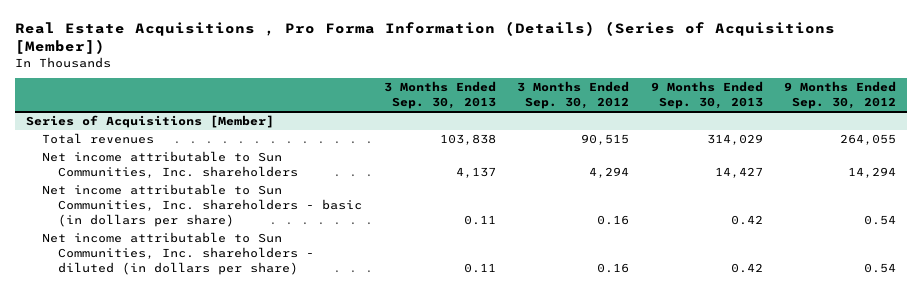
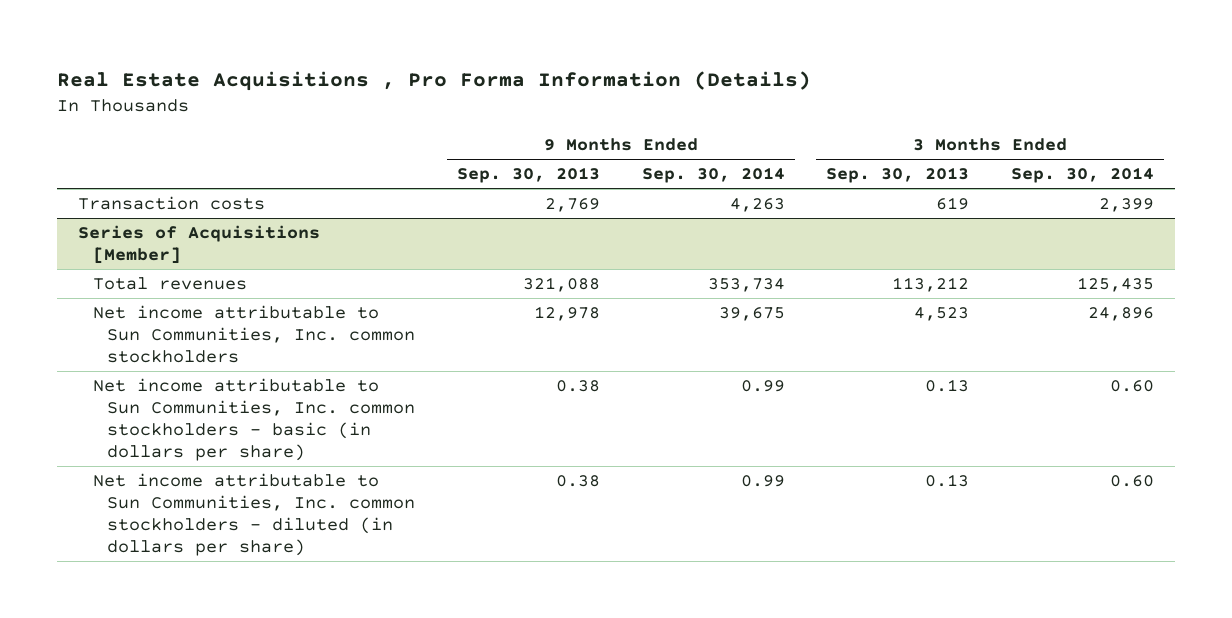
[14,20,835,54] Real Estate Acquisitions , Pro Forma Information (Details) (Series of Acquisitions [Member]) -> [56,71,811,92] Real Estate Acquisitions , Pro Forma Information (Details)
[517,81,630,110] 3 Months Ended Sep. 30, 2012 -> none
[784,81,897,110] 9 Months Ended Sep. 30, 2012 -> none
none -> [641,167,785,184] Sep. 30, 2014
none -> [1010,167,1154,184] Sep. 30, 2014
none -> [77,196,265,211] Transaction costs
[439,134,496,146] 103,838 -> [892,277,970,293] 113,212
[706,134,763,146] 314,029 -> [522,277,600,293] 321,088
[41,151,299,178] Net income attributable to Sun Communities, Inc. shareholders -> [92,305,416,363] Net income attributable to Sun Communities, Inc. common stockholders
[455,166,496,178] 4,137 -> [914,307,970,322] 4,523
[714,166,763,178] 14,427 -> [533,306,600,322] 12,978
[41,184,363,227] Net income attributable to Sun Communities, Inc. shareholders - basic (in dollars per share) -> [92,378,416,461] Net income attributable to Sun Communities, Inc. common stockholders - basic (in dollars per share)
[463,214,496,225] 0.11 -> [925,379,970,393] 0.13
[730,214,763,225] 0.42 -> [555,380,600,393] 0.38
[41,232,315,275] Net income attributable to Sun Communities, Inc. shareholders - diluted (in dollars per share) -> [92,473,416,556] Net income attributable to Sun Communities, Inc. common stockholders - diluted (in dollars per share)
[463,262,496,273] 0.11 -> [925,474,970,488] 0.13
[730,262,763,273] 0.42 -> [555,475,600,488] 0.38

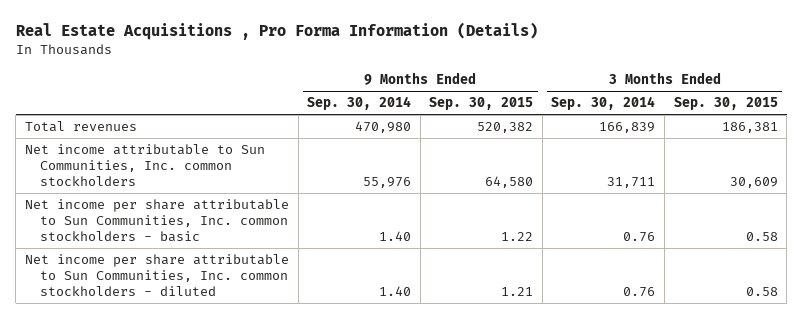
[456,167,600,184] Sep. 30, 2013 -> none
[826,167,970,184] Sep. 30, 2013 -> none
none -> [429,97,534,111] Sep. 30, 2015
none -> [673,97,778,111] Sep. 30, 2015
[77,196,265,211] Transaction costs -> none
[77,225,320,264] Series of Acquisitions [Member] -> none
[707,278,785,293] 353,734 -> [355,121,412,134] 470,980
[1076,277,1154,293] 125,435 -> [599,122,656,134] 166,839
[718,307,785,322] 39,675 -> [363,177,412,189] 55,976
[1087,307,1154,322] 24,896 -> [607,177,656,189] 31,711
[92,378,416,461] Net income attributable to Sun Communities, Inc. common stockholders - basic (in dollars per share) -> [24,199,289,243] Net income per share attributable to Sun Communities, Inc. common stockholders - basic
[740,380,785,393] 0.99 -> [379,231,412,242] 1.40
[1109,380,1154,393] 0.60 -> [623,232,656,243] 0.76
[92,473,416,556] Net income attributable to Sun Communities, Inc. common stockholders - diluted (in dollars per share) -> [24,254,289,297] Net income per share attributable to Sun Communities, Inc. common stockholders - diluted
[740,475,785,488] 0.99 -> [379,286,412,297] 1.40
[1109,475,1154,488] 0.60 -> [623,287,656,298] 0.76

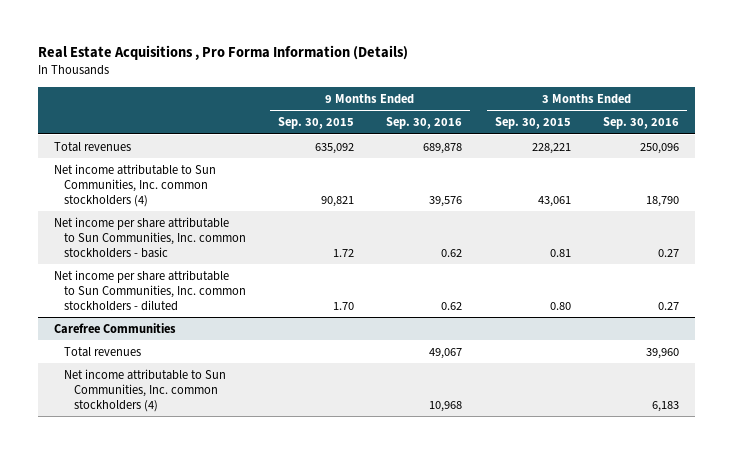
[307,96,412,111] Sep. 30, 2014 -> none
[551,96,656,111] Sep. 30, 2014 -> none
none -> [386,117,463,130] Sep. 30, 2016
none -> [602,117,679,130] Sep. 30, 2016
[477,122,534,134] 520,382 -> [315,142,355,154] 635,092
[721,122,778,134] 186,381 -> [531,142,571,154] 228,221
[24,144,265,187] Net income attributable to Sun Communities, Inc. common stockholders -> [53,163,216,207] Net income attributable to Sun Communities, Inc. common stockholders (4)
[485,176,534,189] 64,580 -> [321,195,355,207] 90,821
[729,177,778,189] 30,609 -> [537,195,571,207] 43,061
[501,232,534,242] 1.22 -> [333,248,355,257] 1.72
[745,232,778,242] 0.58 -> [549,248,571,257] 0.81
[501,287,534,297] 1.21 -> [333,301,355,310] 1.70
[745,287,778,297] 0.58 -> [549,301,571,310] 0.80
none -> [53,322,176,334] Carefree Communities
none -> [64,346,142,357] Total revenues
none -> [64,368,227,412] Net income attributable to Sun Communities, Inc. common stockholders (4)

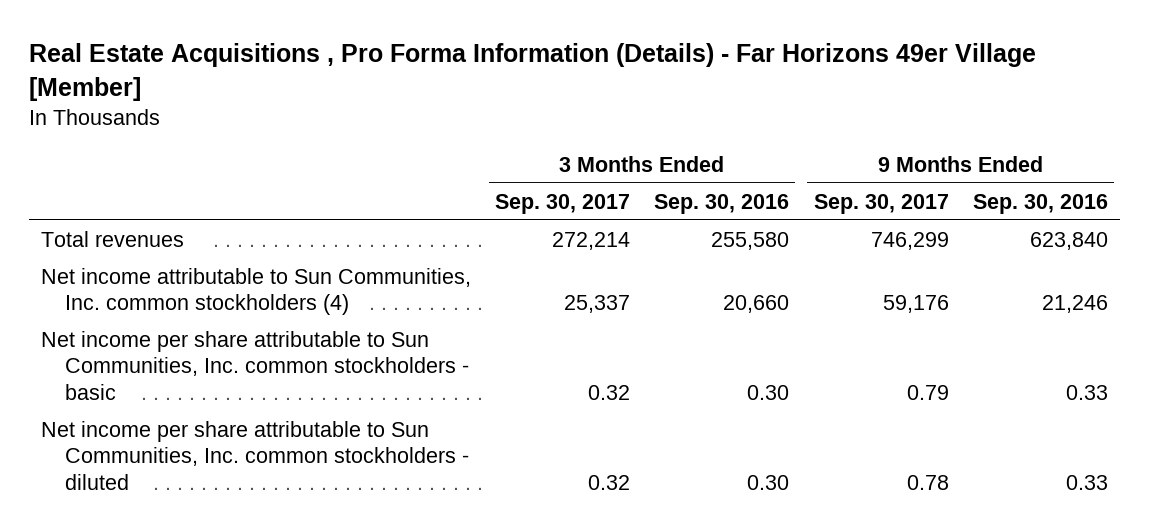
[37,45,408,61] Real Estate Acquisitions , Pro Forma Information (Details) -> [28,43,1036,101] Real Estate Acquisitions , Pro Forma Information (Details) - Far Horizons 49er Village [Member]
[278,117,355,130] Sep. 30, 2015 -> none
[494,117,571,130] Sep. 30, 2015 -> none
none -> [495,193,631,214] Sep. 30, 2017
none -> [813,193,949,214] Sep. 30, 2017
[53,322,176,334] Carefree Communities -> none
[64,346,142,357] Total revenues -> none
[64,368,227,412] Net income attributable to Sun Communities, Inc. common stockholders (4) -> none
[423,142,463,154] 689,878 -> [1029,231,1108,250] 623,840
[639,142,679,154] 250,096 -> [711,231,790,250] 255,580
[429,195,463,207] 39,576 -> [1041,295,1108,314] 21,246
[645,195,679,207] 18,790 -> [723,295,790,314] 20,660
[441,248,463,257] 0.62 -> [1065,385,1108,401] 0.33
[657,248,679,257] 0.27 -> [747,385,790,401] 0.30
[441,301,463,310] 0.62 -> [1065,475,1108,491] 0.33
[657,301,679,310] 0.27 -> [747,475,790,491] 0.30

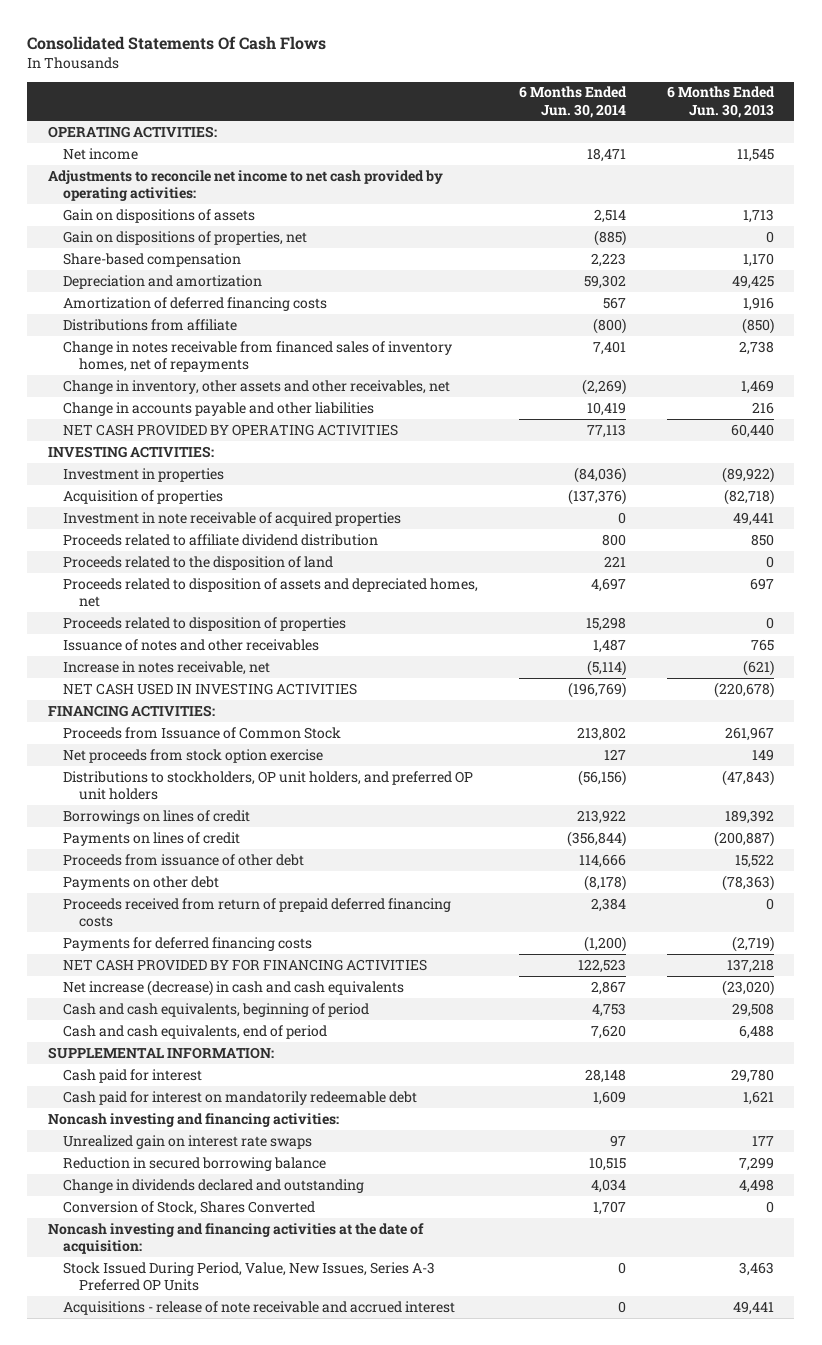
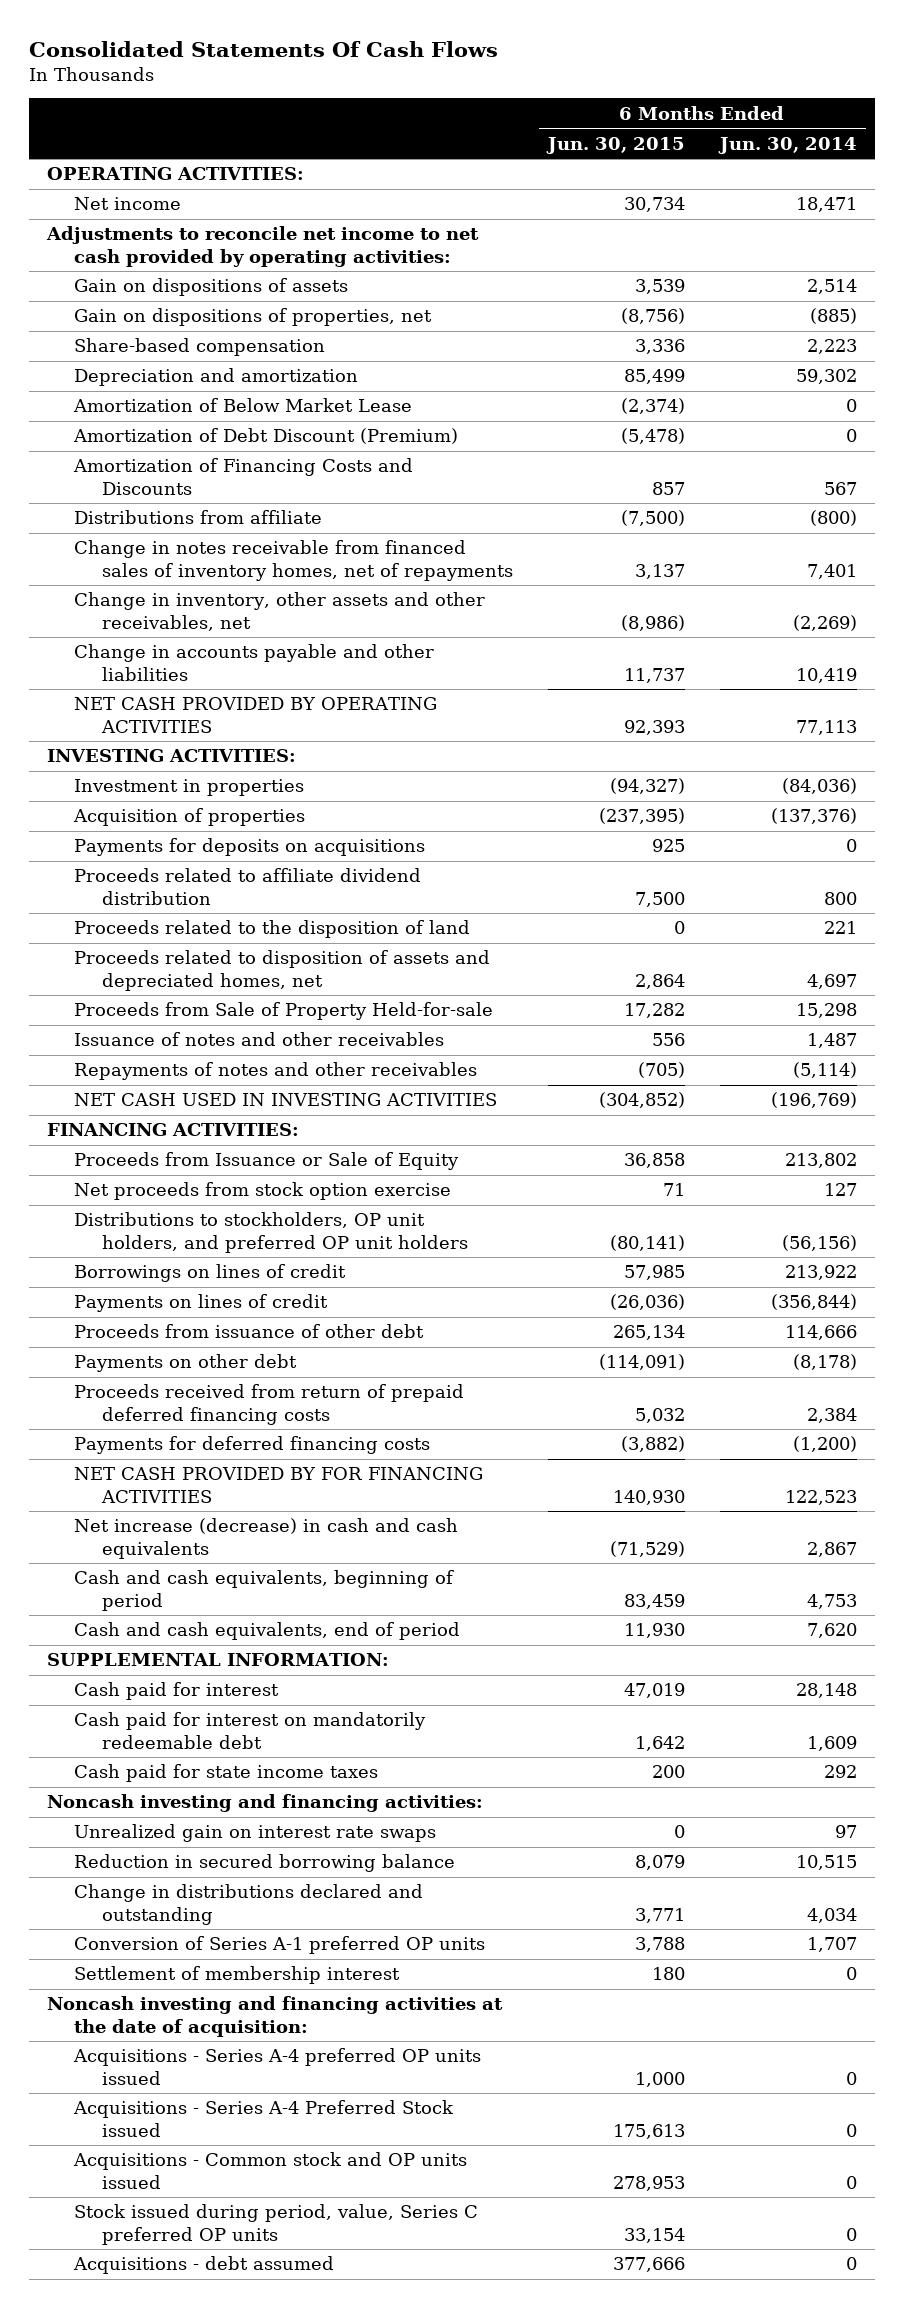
[666,86,775,118] 6 Months Ended Jun. 30, 2013 -> none
none -> [545,136,685,154] Jun. 30, 2015
none -> [73,398,413,413] Amortization of Below Market Lease
none -> [73,428,459,445] Amortization of Debt Discount (Premium)
[63,296,328,311] Amortization of deferred financing costs -> [73,458,414,495] Amortization of Financing Costs and Discounts
[63,511,402,526] Investment in note receivable of acquired properties -> none
none -> [74,838,426,857] Payments for deposits on acquisitions
[63,616,347,631] Proceeds related to disposition of properties -> [74,1002,494,1021] Proceeds from Sale of Property Held-for-sale
[63,660,271,675] Increase in notes receivable, net -> [74,1062,478,1081] Repayments of notes and other receivables
[63,726,342,739] Proceeds from Issuance of Common Stock -> [74,1152,460,1171] Proceeds from Issuance or Sale of Equity
none -> [74,1764,379,1783] Cash paid for state income taxes
[63,1178,365,1193] Change in dividends declared and outstanding -> [74,1884,424,1925] Change in distributions declared and outstanding
[63,1200,316,1215] Conversion of Stock, Shares Converted -> [74,1936,486,1955] Conversion of Series A-1 preferred OP units
none -> [74,1966,401,1985] Settlement of membership interest
[63,1300,456,1315] Acquisitions - release of note receivable and accrued interest -> none
none -> [73,2048,482,2085] Acquisitions - Series A-4 preferred OP units issued
none -> [73,2100,455,2137] Acquisitions - Series A-4 Preferred Stock issued
none -> [73,2152,468,2189] Acquisitions - Common stock and OP units issued
[63,1261,436,1292] Stock Issued During Period, Value, New Issues, Series A-3 Preferred OP Units -> [74,2204,479,2245] Stock issued during period, value, Series C preferred OP units
none -> [73,2256,335,2275] Acquisitions - debt assumed

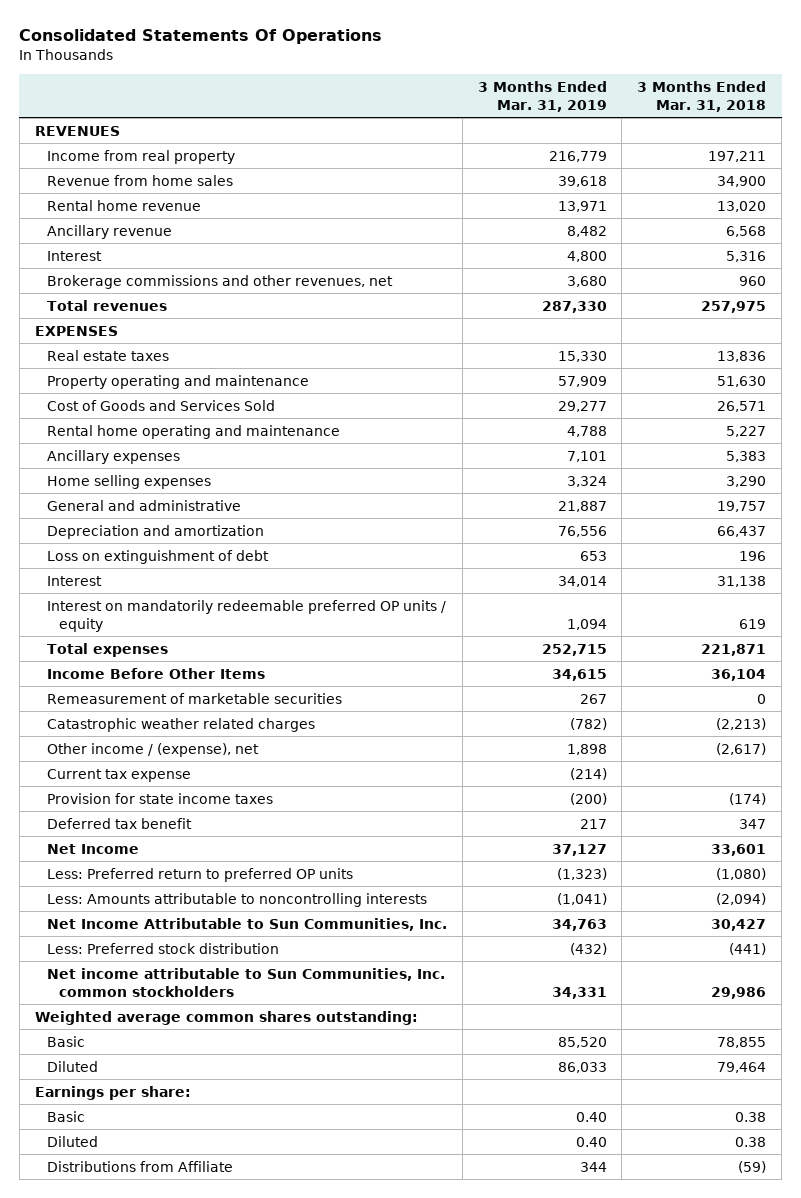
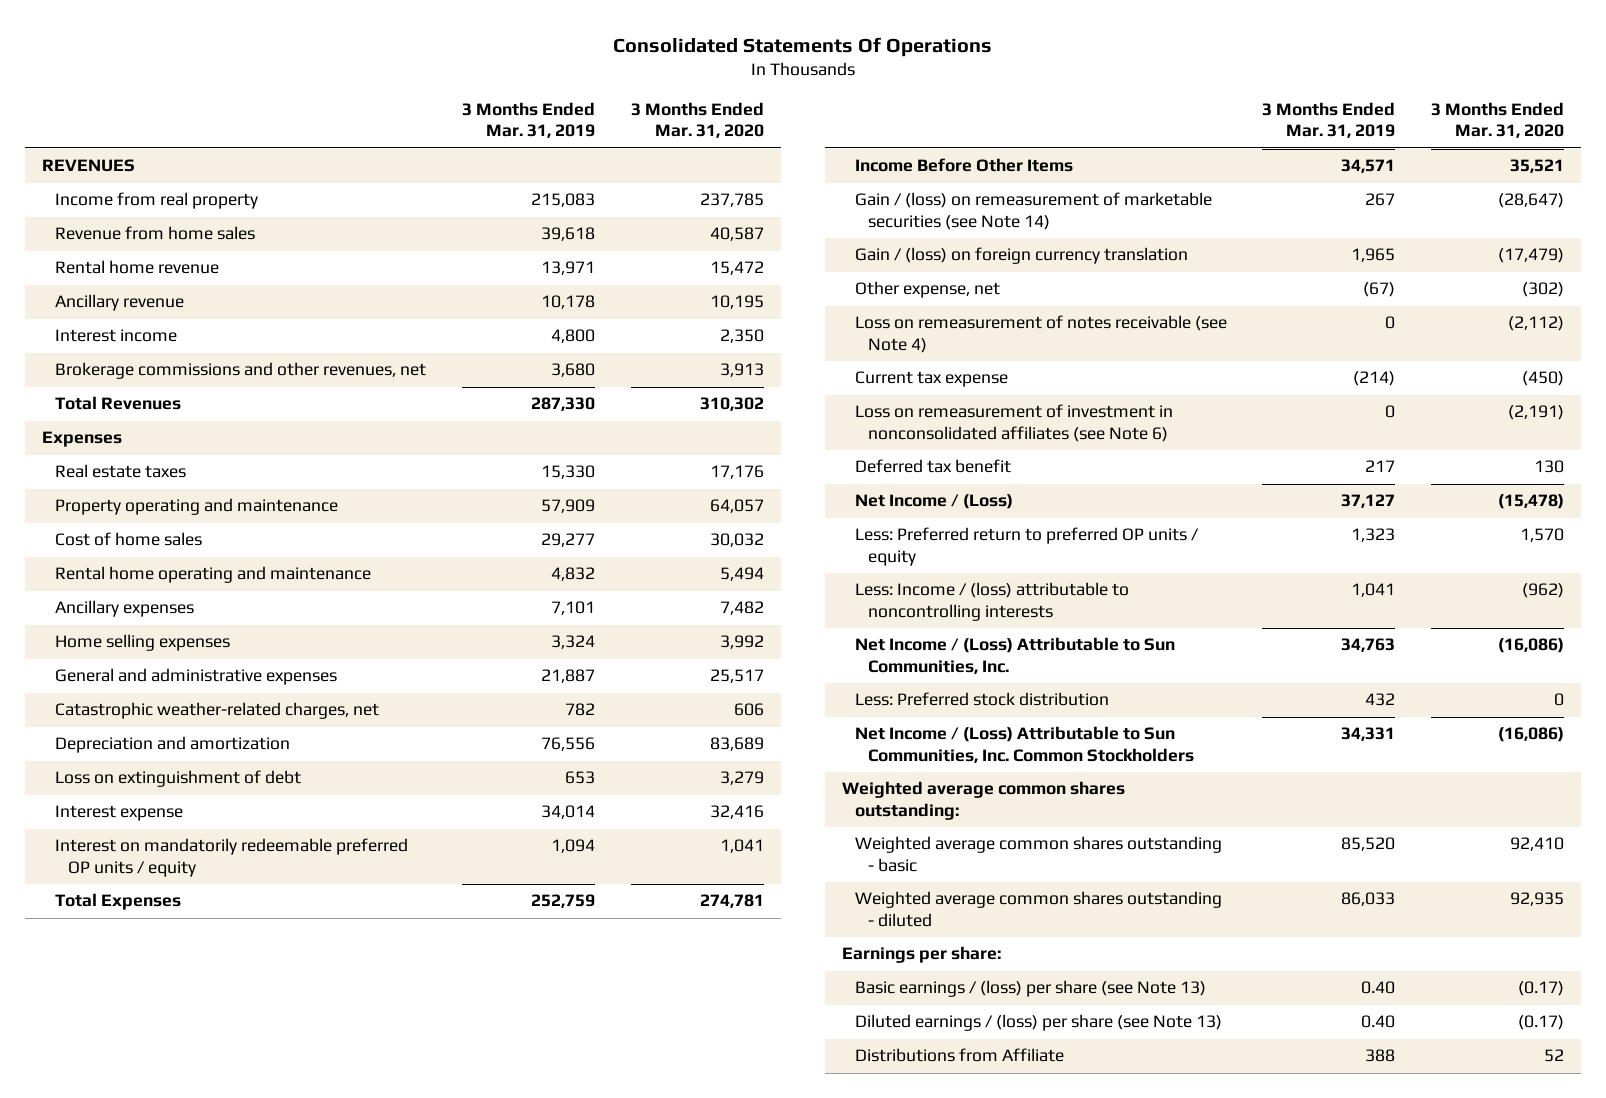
[637,80,767,112] 3 Months Ended Mar. 31, 2018 -> none
none -> [630,101,764,139] 3 Months Ended Mar. 31, 2020
[548,150,607,162] 216,779 -> [531,193,596,208] 215,083
[566,225,607,237] 8,482 -> [541,295,596,310] 10,178
[47,250,103,261] Interest -> [55,329,178,343] Interest income
[47,299,168,311] Total revenues -> [55,396,182,411] Total Revenues
[34,325,118,336] EXPENSES -> [42,431,123,448] Expenses
[47,399,276,411] Cost of Goods and Services Sold -> [55,532,203,547] Cost of home sales
[566,425,607,437] 4,788 -> [551,567,596,582] 4,832
[47,499,242,511] General and administrative -> [55,668,338,686] General and administrative expenses
none -> [55,702,380,720] Catastrophic weather-related charges, net
[47,575,103,586] Interest -> [55,805,184,822] Interest expense
[47,717,316,732] Catastrophic weather related charges -> none
[47,642,169,657] Total expenses -> [55,893,182,911] Total Expenses
[541,643,607,656] 252,715 -> [531,894,596,909] 252,759
[551,668,607,681] 34,615 -> [1341,159,1396,174] 34,571
[47,692,343,704] Remeasurement of marketable securities -> [855,192,1213,230] Gain / (loss) on remeasurement of marketable securities (see Note 14)
none -> [855,247,1189,265] Gain / (loss) on foreign currency translation
[47,742,260,757] Other income / (expense), net -> [855,281,1001,299] Other expense, net
[566,743,607,755] 1,898 -> [1363,282,1396,298] (67)
none -> [855,315,1228,353] Loss on remeasurement of notes receivable (see Note 4)
[47,792,274,804] Provision for state income taxes -> none
none -> [855,404,1174,442] Loss on remeasurement of investment in nonconsolidated affiliates (see Note 6)
[47,843,140,854] Net Income -> [855,494,1014,510] Net Income / (Loss)
[47,867,354,882] Less: Preferred return to preferred OP units -> [855,527,1200,566] Less: Preferred return to preferred OP units / equity
[556,867,607,880] (1,323) -> [1351,528,1396,543] 1,323
[47,892,428,907] Less: Amounts attributable to noncontrolling interests -> [855,582,1130,621] Less: Income / (loss) attributable to noncontrolling interests
[556,892,607,905] (1,041) -> [1351,583,1396,598] 1,041
[47,917,448,931] Net Income Attributable to Sun Communities, Inc. -> [855,637,1176,674] Net Income / (Loss) Attributable to Sun Communities, Inc.
[569,942,607,955] (432) -> [1365,693,1396,707] 432
[47,967,446,997] Net income attributable to Sun Communities, Inc. common stockholders -> [855,726,1194,763] Net Income / (Loss) Attributable to Sun Communities, Inc. Common Stockholders
[47,1035,86,1047] Basic -> [855,836,1223,872] Weighted average common shares outstanding - basic
[47,1060,99,1072] Diluted -> [855,891,1223,927] Weighted average common shares outstanding - diluted
[47,1110,86,1122] Basic -> [855,980,1207,998] Basic earnings / (loss) per share (see Note 13)
[47,1135,99,1147] Diluted -> [855,1014,1223,1032] Diluted earnings / (loss) per share (see Note 13)
[579,1161,607,1172] 344 -> [1365,1049,1396,1063] 388

